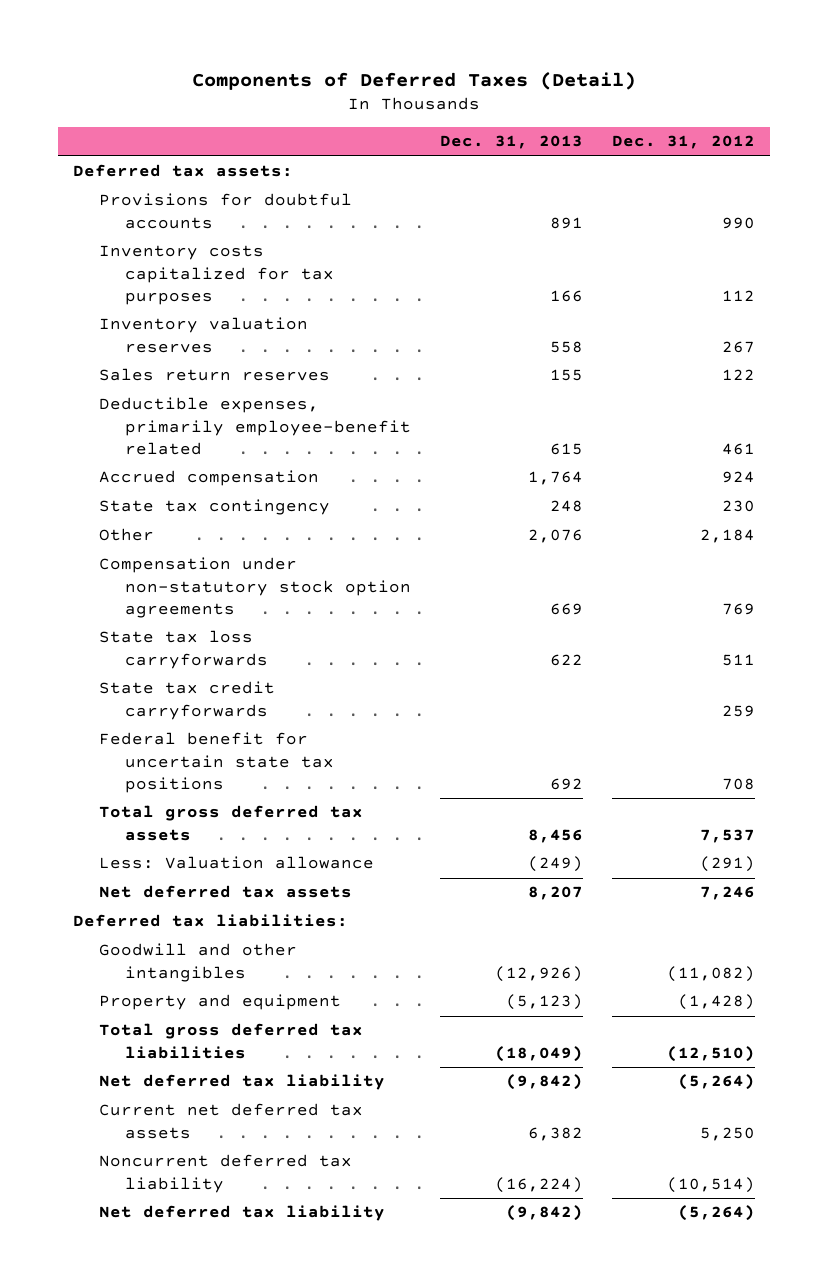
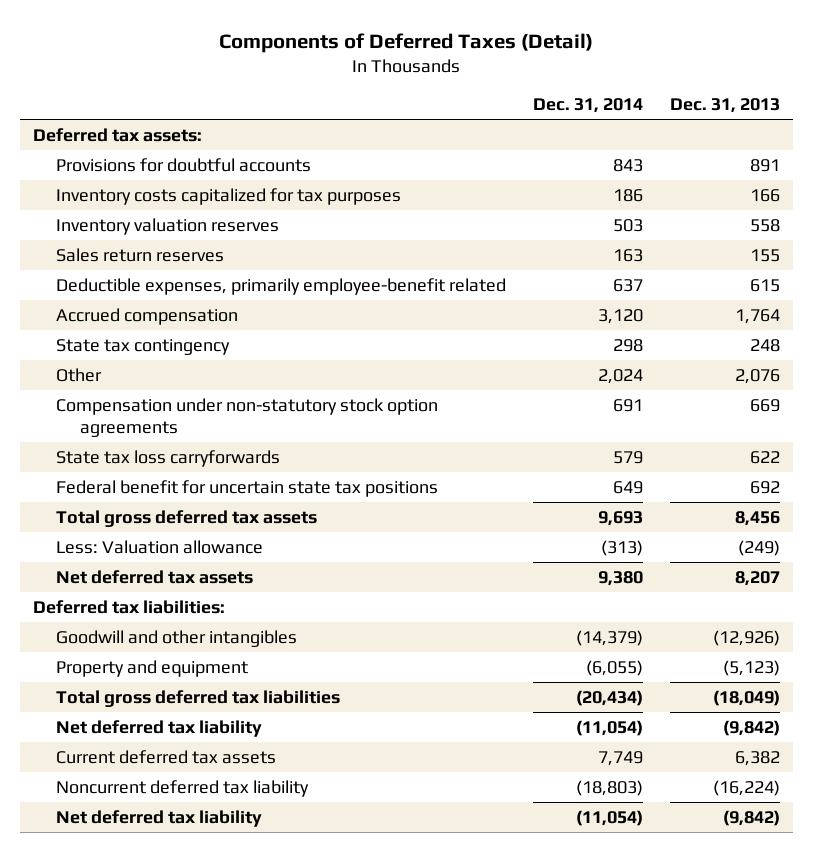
[612,135,756,150] Dec. 31, 2012 -> none
none -> [533,98,644,114] Dec. 31, 2014
[98,681,275,720] State tax credit carryforwards -> none
[98,1103,363,1139] Current net deferred tax assets -> [56,749,277,764] Current deferred tax assets

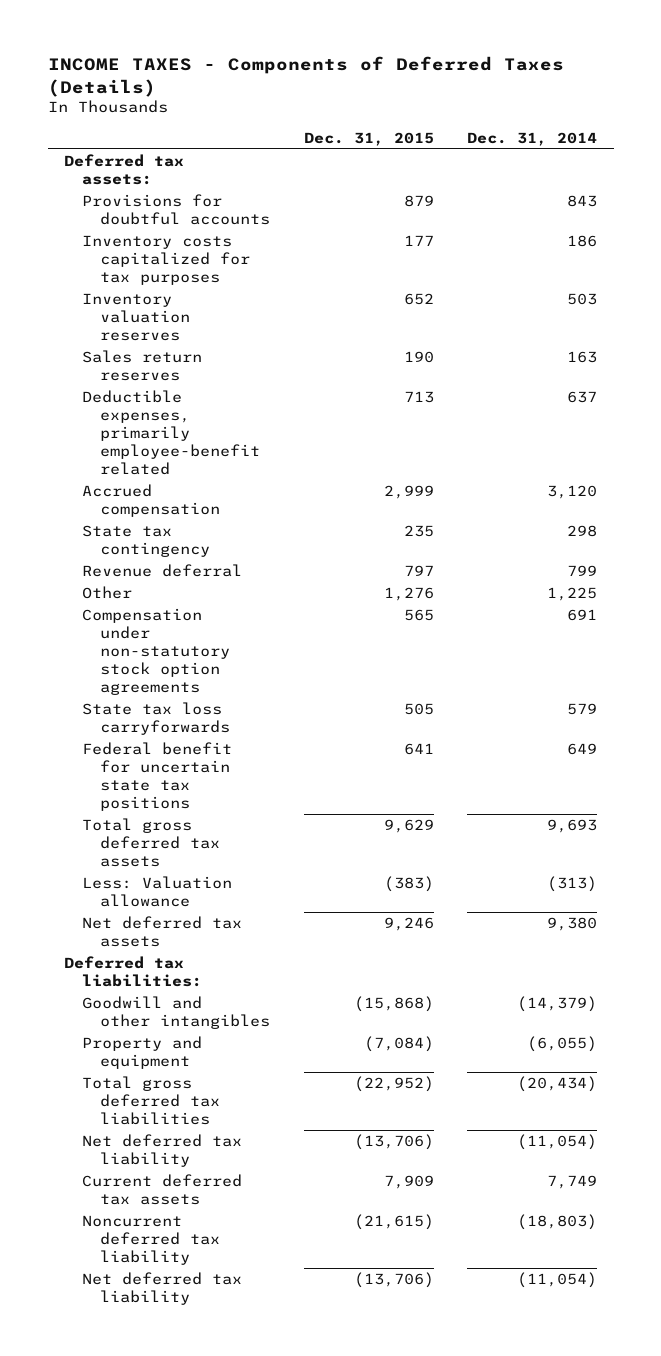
[219,32,594,53] Components of Deferred Taxes (Detail) -> [47,56,564,97] INCOME TAXES - Components of Deferred Taxes (Details)
[669,98,780,114] Dec. 31, 2013 -> none
none -> [303,131,434,146] Dec. 31, 2015
none -> [82,564,243,578] Revenue deferral
[598,368,644,384] 2,024 -> [547,587,598,602] 1,225

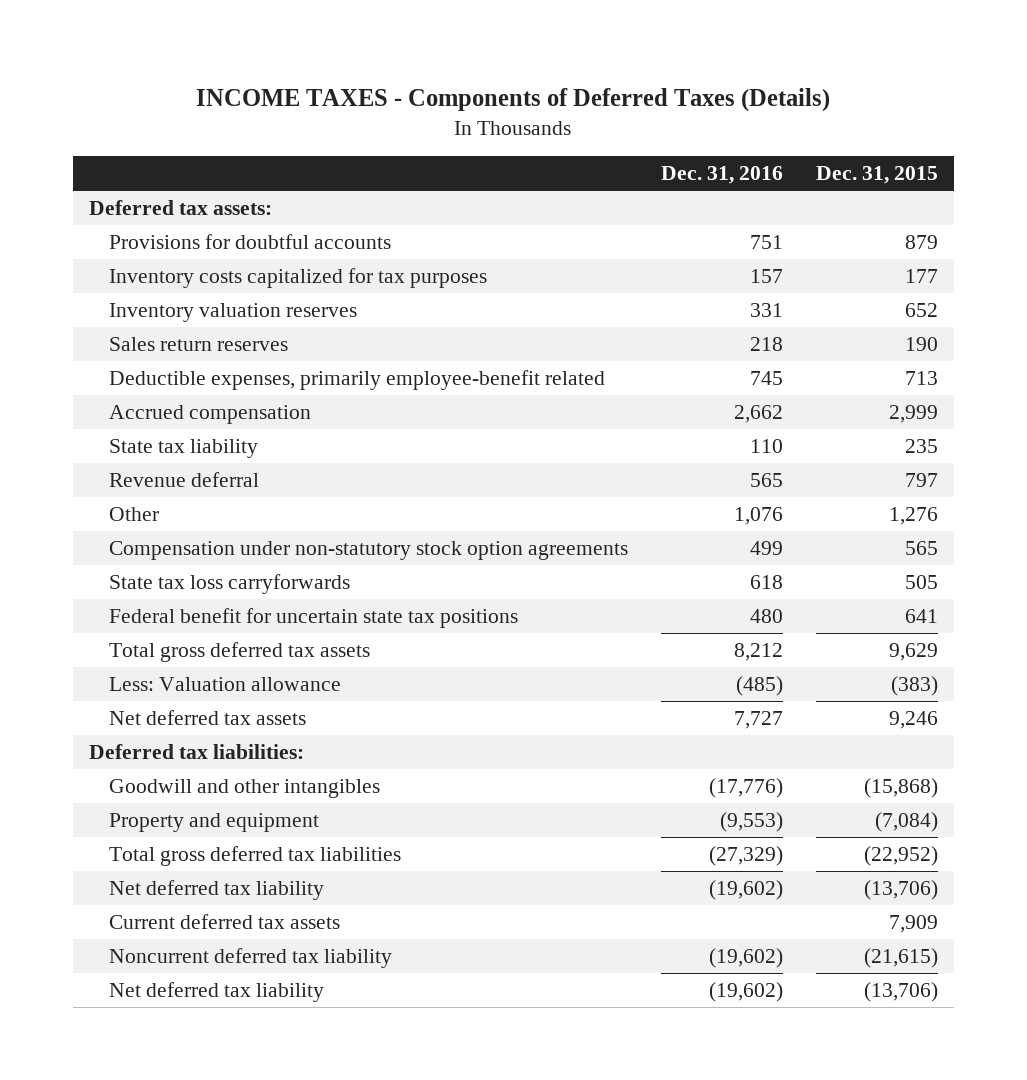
[467,131,598,146] Dec. 31, 2014 -> none
none -> [660,166,783,185] Dec. 31, 2016
[82,525,211,558] State tax contingency -> [108,438,258,458] State tax liability

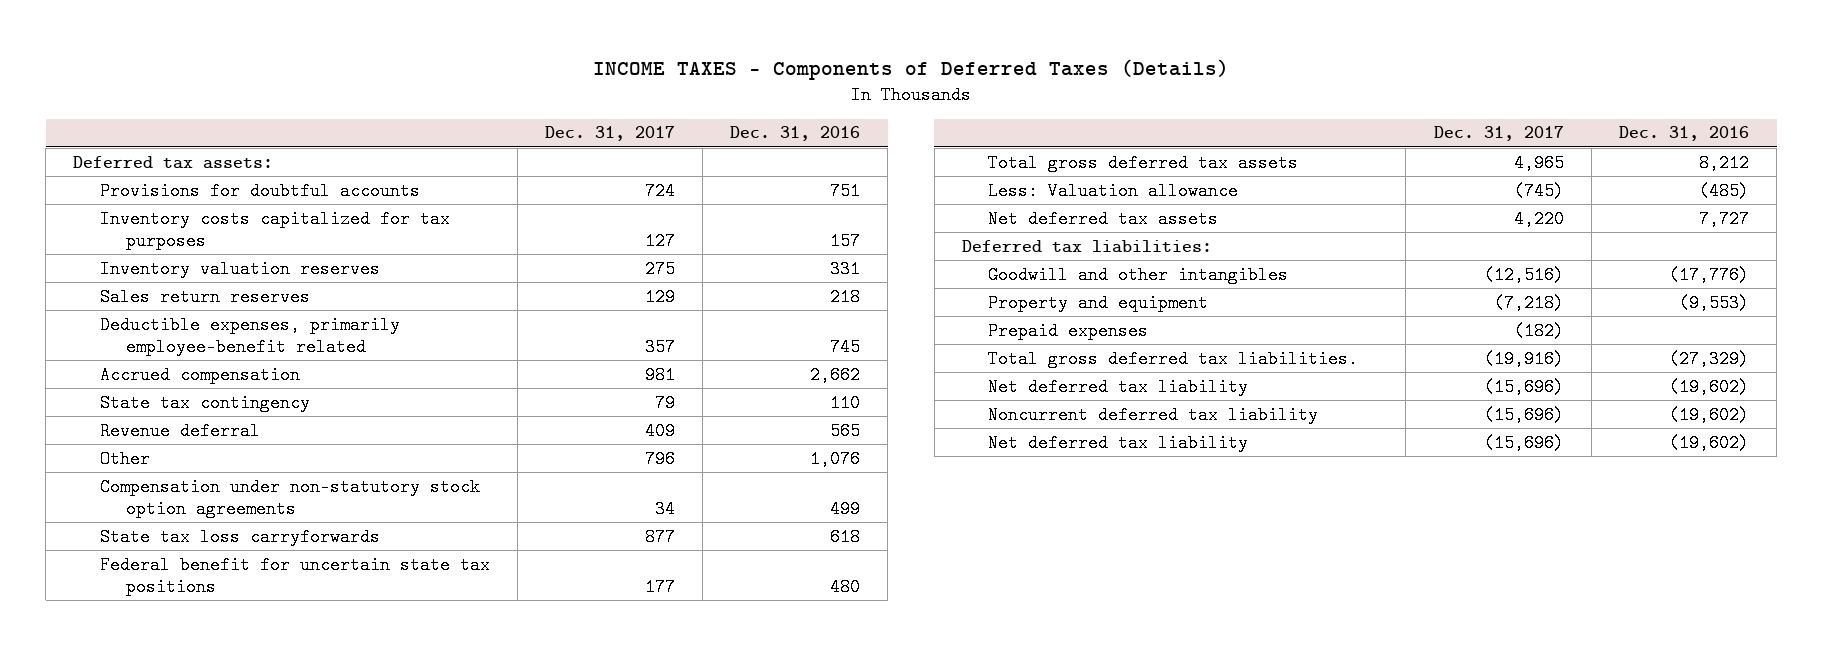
[815,166,938,185] Dec. 31, 2015 -> none
none -> [544,126,675,142] Dec. 31, 2017
[108,438,258,458] State tax liability -> [99,393,310,412] State tax contingency
none -> [988,321,1149,340] Prepaid expenses
[108,845,401,866] Total gross deferred tax liabilities -> [988,349,1359,368] Total gross deferred tax liabilities.
[108,913,340,929] Current deferred tax assets -> none

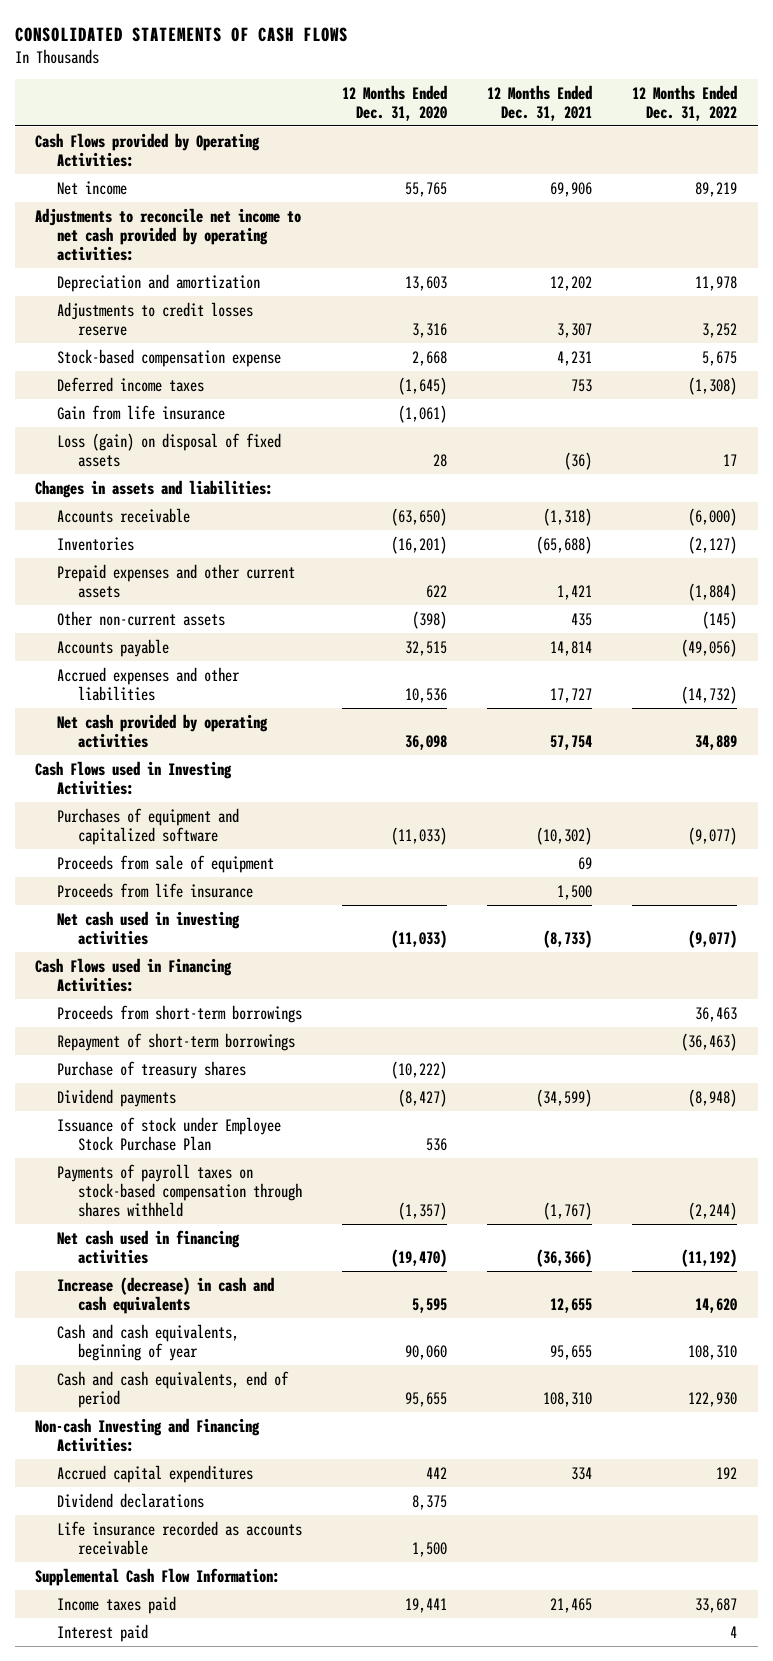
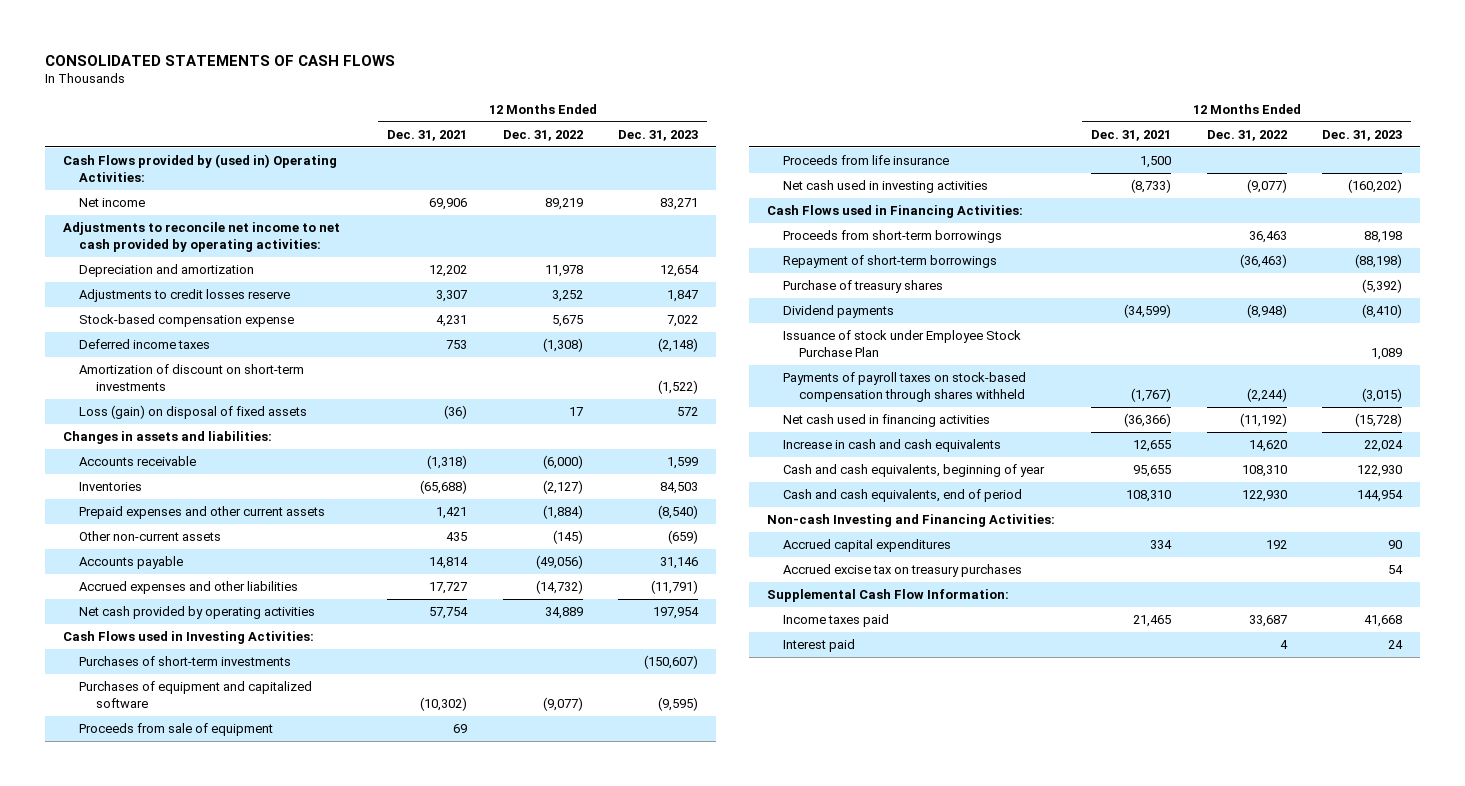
[342,84,448,121] 12 Months Ended Dec. 31, 2020 -> none
none -> [618,129,699,141] Dec. 31, 2023
[35,132,261,167] Cash Flows provided by Operating Activities: -> [63,154,338,183] Cash Flows provided by (used in) Operating Activities:
[56,404,225,420] Gain from life insurance -> none
none -> [79,364,305,392] Amortization of discount on short-term investments
none -> [79,656,292,667] Purchases of short-term investments
[56,1276,274,1314] Increase (decrease) in cash and cash equivalents -> [783,439,1002,453] Increase in cash and cash equivalents
[56,1492,204,1508] Dividend declarations -> none
[56,1520,302,1555] Life insurance recorded as accounts receivable -> none
none -> [783,564,1023,578] Accrued excise tax on treasury purchases

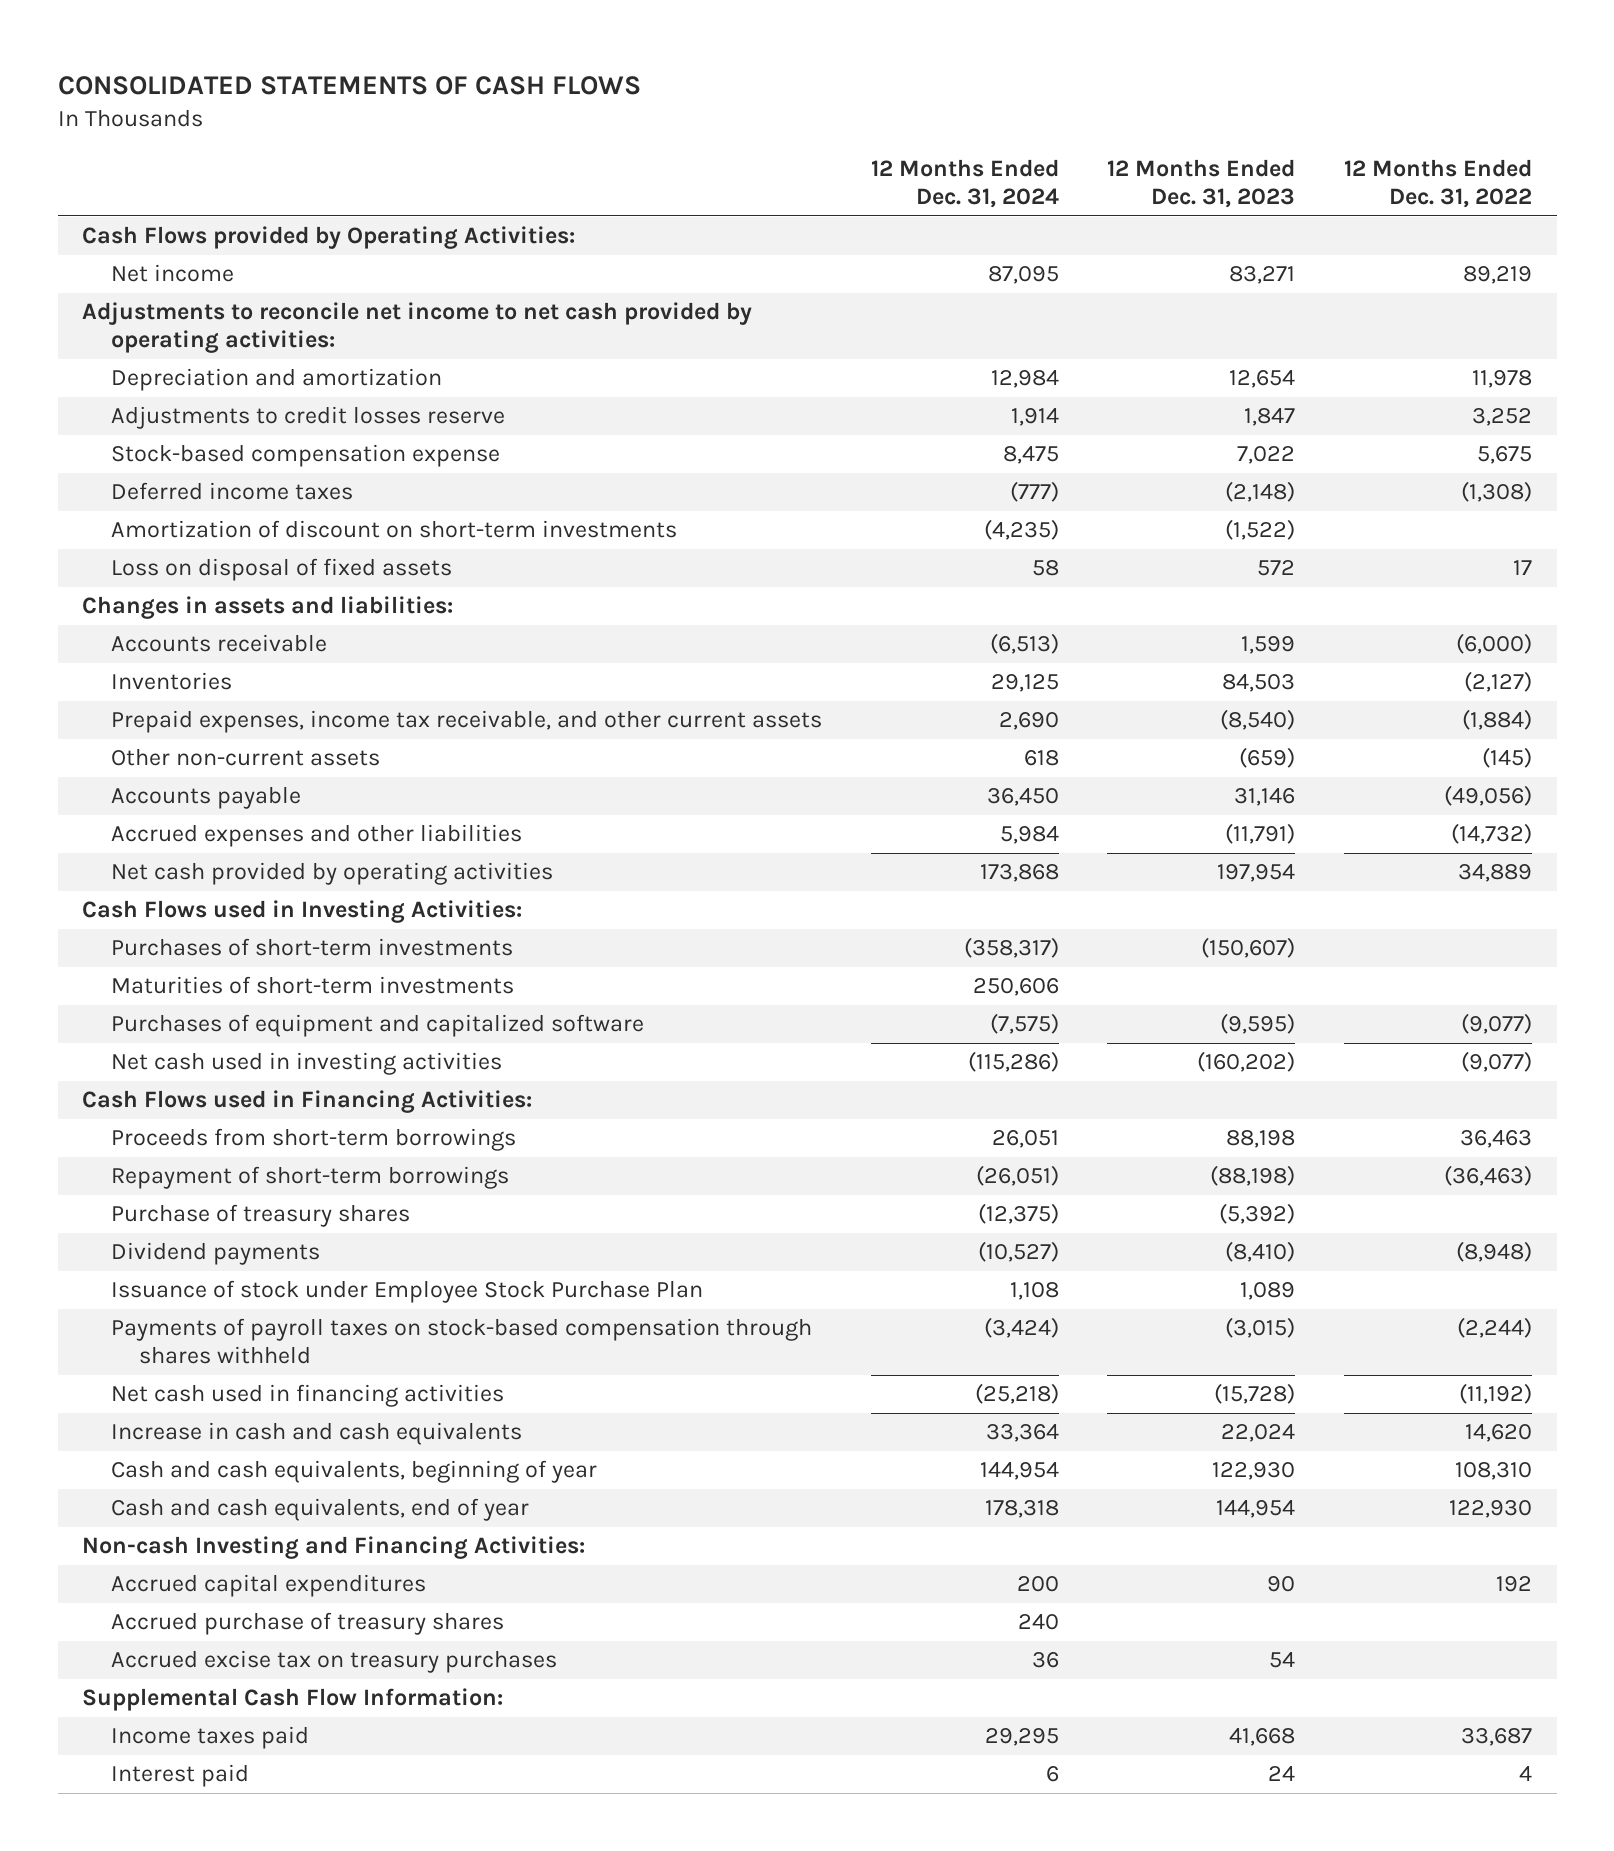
[386,129,467,141] Dec. 31, 2021 -> none
none -> [870,159,1059,209] 12 Months Ended Dec. 31, 2024
[63,154,338,183] Cash Flows provided by (used in) Operating Activities: -> [82,226,576,250] Cash Flows provided by Operating Activities:
[79,405,308,420] Loss (gain) on disposal of fixed assets -> [110,558,452,582] Loss on disposal of fixed assets
[79,506,326,520] Prepaid expenses and other current assets -> [110,710,822,734] Prepaid expenses, income tax receivable, and other current assets
none -> [110,976,514,995] Maturities of short-term investments
[79,723,274,737] Proceeds from sale of equipment -> none
[783,155,950,166] Proceeds from life insurance -> none
[783,489,1023,503] Cash and cash equivalents, end of period -> [110,1498,529,1522] Cash and cash equivalents, end of year
none -> [110,1612,504,1636] Accrued purchase of treasury shares

